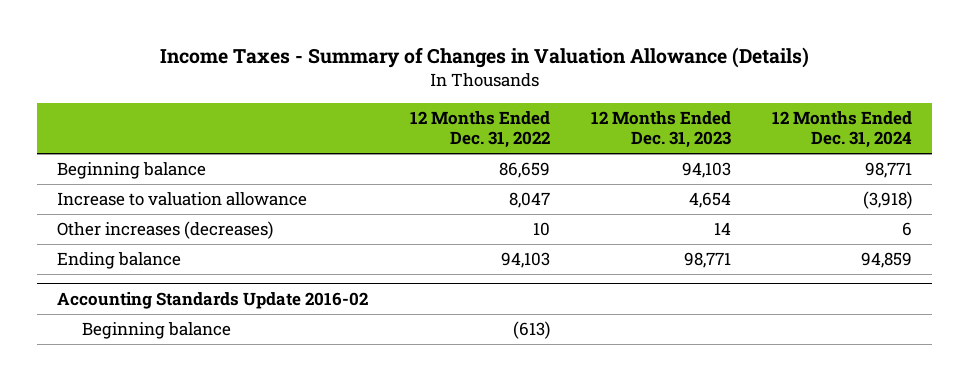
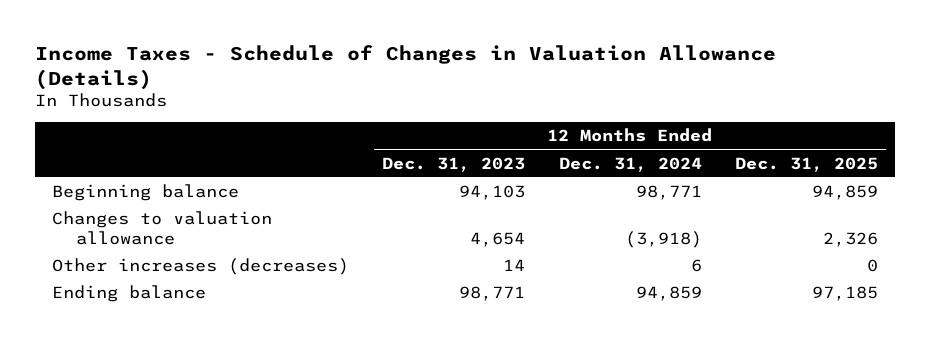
[159,47,809,69] Income Taxes - Summary of Changes in Valuation Allowance (Details) -> [35,44,777,90] Income Taxes - Schedule of Changes in Valuation Allowance (Details)
[409,111,550,149] 12 Months Ended Dec. 31, 2022 -> none
none -> [735,156,879,172] Dec. 31, 2025
[57,192,308,207] Increase to valuation allowance -> [51,211,272,246] Changes to valuation allowance
[57,292,369,310] Accounting Standards Update 2016-02 -> none
[81,322,231,340] Beginning balance -> none

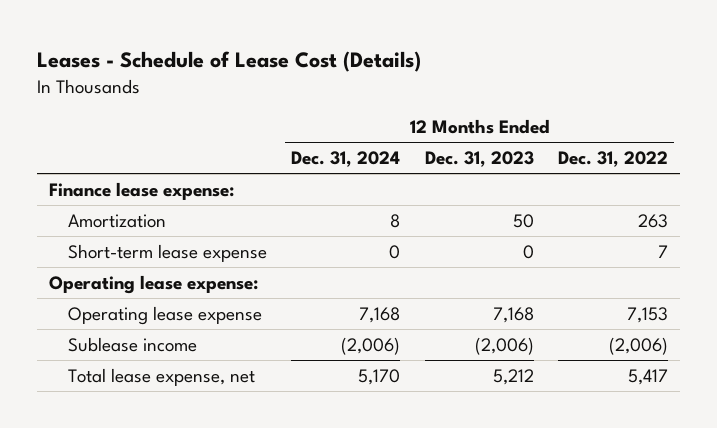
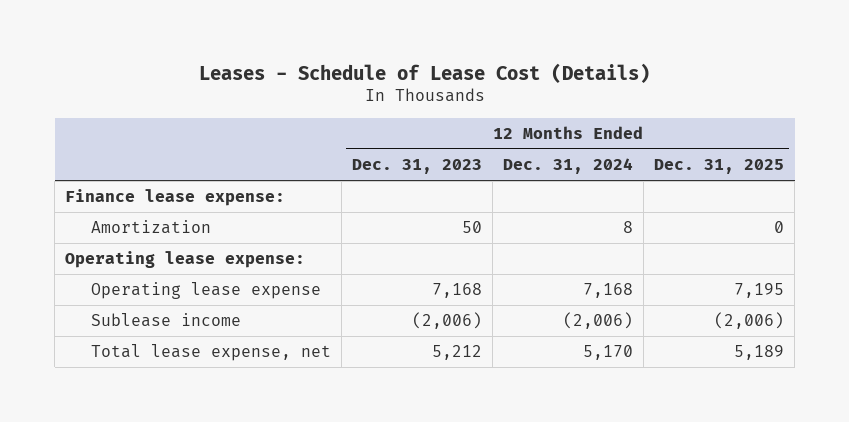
[557,151,668,168] Dec. 31, 2022 -> none
none -> [654,159,785,175] Dec. 31, 2025
[68,243,268,262] Short-term lease expense -> none

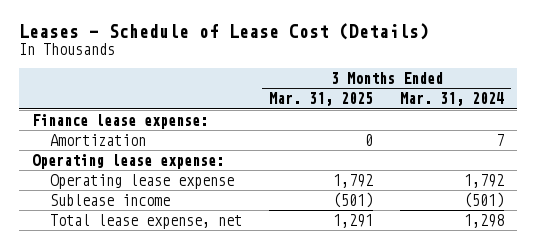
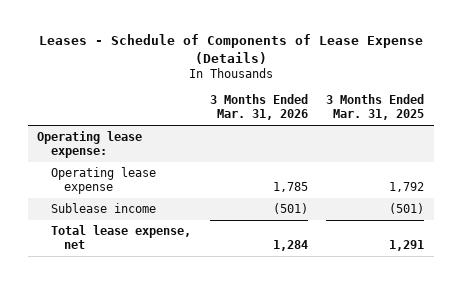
[18,23,429,41] Leases - Schedule of Lease Cost (Details) -> [38,34,423,64] Leases - Schedule of Components of Lease Expense (Details)
[400,92,505,107] Mar. 31, 2024 -> none
none -> [209,94,308,121] 3 Months Ended Mar. 31, 2026
[32,113,209,129] Finance lease expense: -> none
[50,133,147,146] Amortization -> none

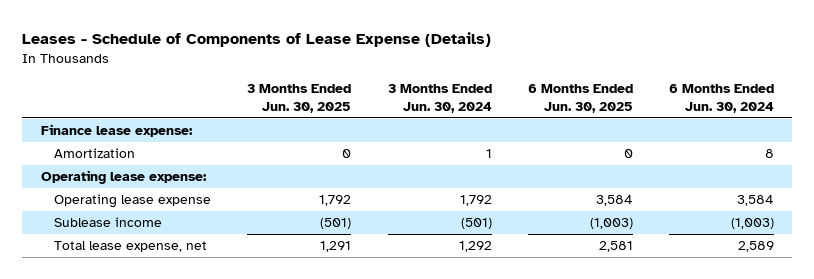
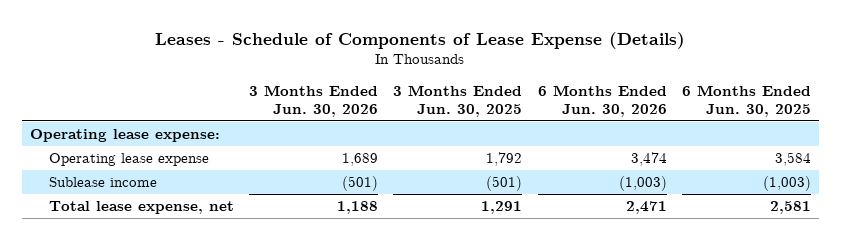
[387,83,492,113] 3 Months Ended Jun. 30, 2024 -> none
[668,83,774,113] 6 Months Ended Jun. 30, 2024 -> none
none -> [249,85,379,117] 3 Months Ended Jun. 30, 2026
none -> [537,85,667,117] 6 Months Ended Jun. 30, 2026
[40,124,193,138] Finance lease expense: -> none
[54,148,136,159] Amortization -> none

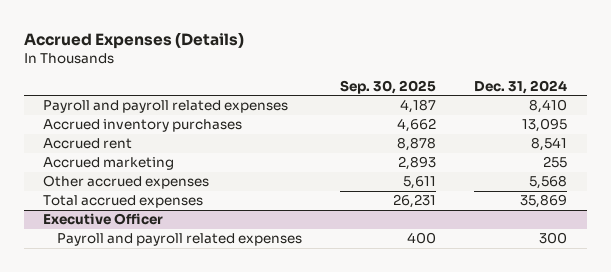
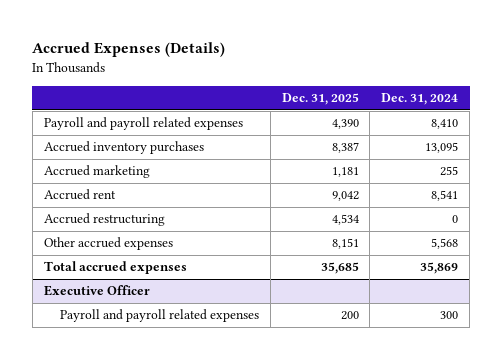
[340,79,437,94] Sep. 30, 2025 -> none
none -> [281,93,359,106] Dec. 31, 2025
[43,138,133,150] Accrued rent -> [43,189,116,201] Accrued rent
none -> [43,213,165,227] Accrued restructuring

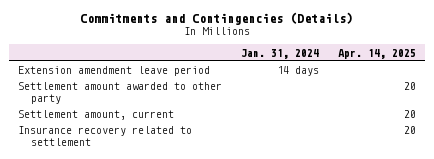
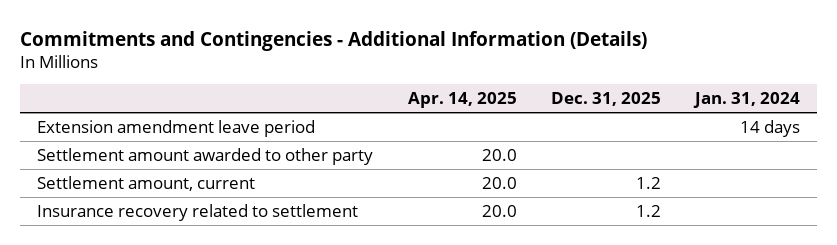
[79,11,353,25] Commitments and Contingencies (Details) -> [20,30,648,51] Commitments and Contingencies - Additional Information (Details)
none -> [550,92,661,107] Dec. 31, 2025
[403,82,416,91] 20 -> [481,148,517,161] 20.0
[403,110,416,119] 20 -> [481,176,517,189] 20.0
[403,126,416,135] 20 -> [481,204,517,217] 20.0

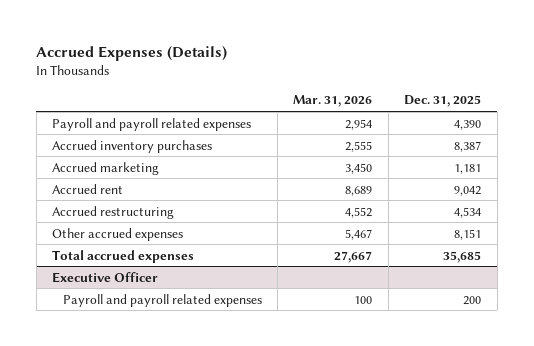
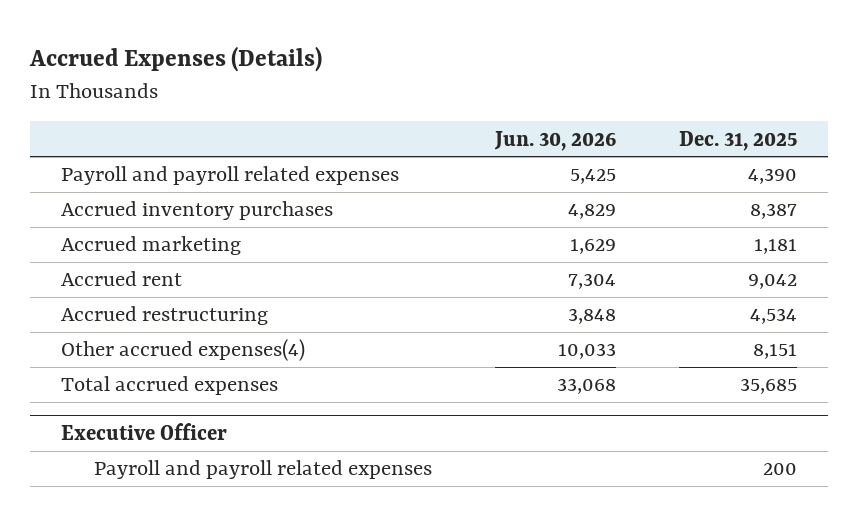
[293,95,373,108] Mar. 31, 2026 -> none
none -> [494,130,617,151] Jun. 30, 2026
[52,227,184,241] Other accrued expenses -> [61,339,306,362] Other accrued expenses(4)

